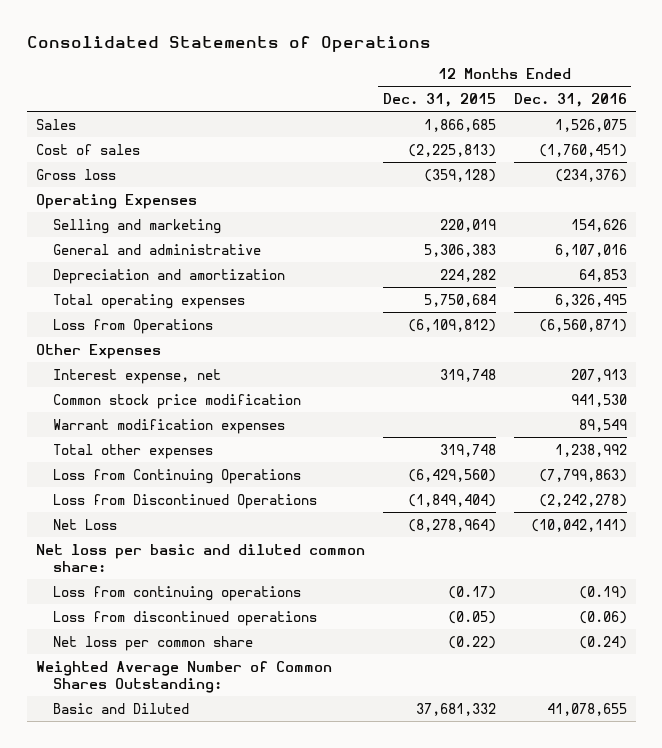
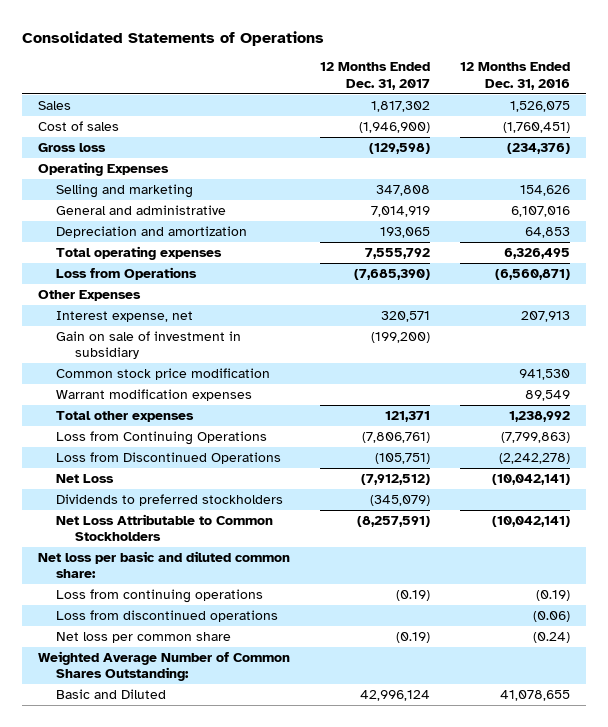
[382,93,496,108] Dec. 31, 2015 -> none
none -> [320,62,431,90] 12 Months Ended Dec. 31, 2017
none -> [56,331,242,360] Gain on sale of investment in subsidiary
none -> [56,494,284,507] Dividends to preferred stockholders
none -> [56,514,274,542] Net Loss Attributable to Common Stockholders

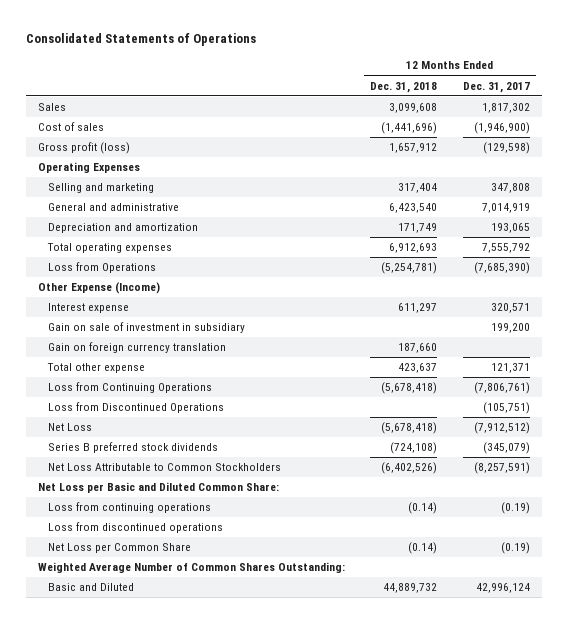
[460,62,571,90] 12 Months Ended Dec. 31, 2016 -> none
none -> [370,81,438,93] Dec. 31, 2018
[37,143,106,153] Gross loss -> [38,142,131,155] Gross profit (loss)
[56,368,271,381] Common stock price modification -> none
[56,389,253,402] Warrant modification expenses -> none
[37,290,141,302] Other Expenses -> [38,282,161,295] Other Expense (Income)
[56,311,194,323] Interest expense, net -> [48,303,130,314] Interest expense
[371,332,431,344] (199,200) -> [490,323,530,334] 199,200
none -> [48,342,227,354] Gain on foreign currency translation
[56,411,195,423] Total other expenses -> [47,363,146,374] Total other expense
[56,494,284,507] Dividends to preferred stockholders -> [48,442,219,454] Series B preferred stock dividends
[37,551,290,579] Net loss per basic and diluted common share: -> [38,482,280,494] Net Loss per Basic and Diluted Common Share:
[56,632,232,644] Net loss per common share -> [48,543,192,554] Net Loss per Common Share

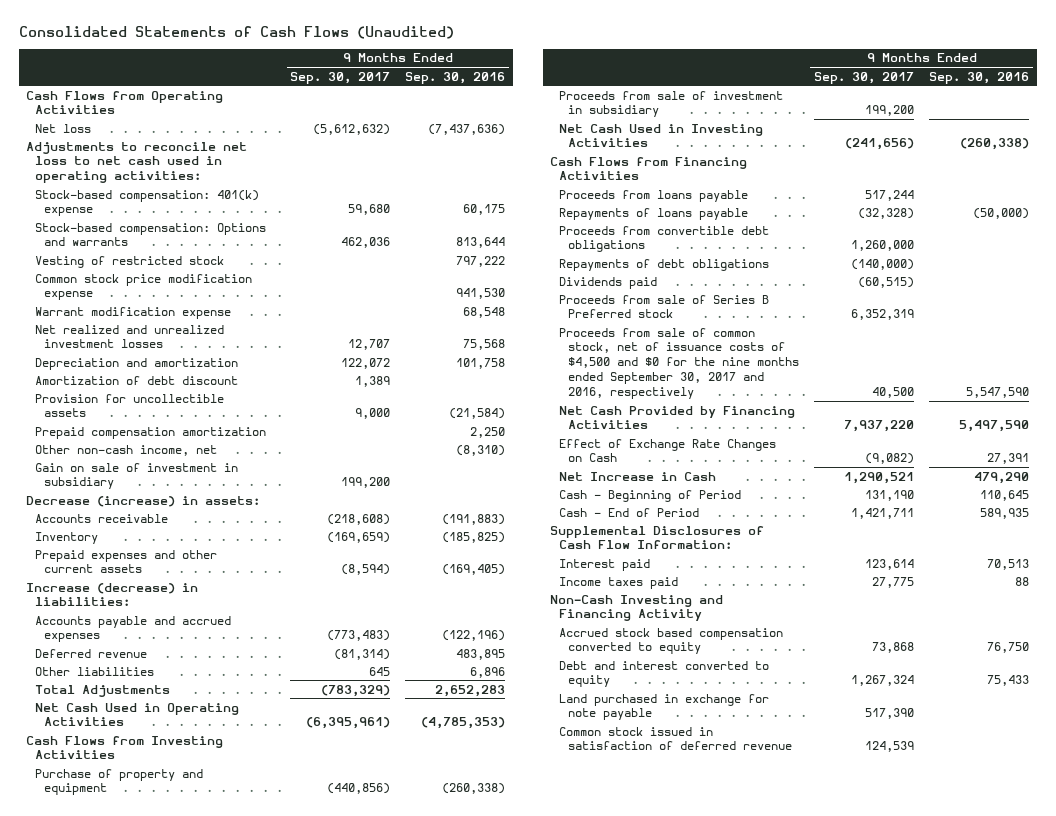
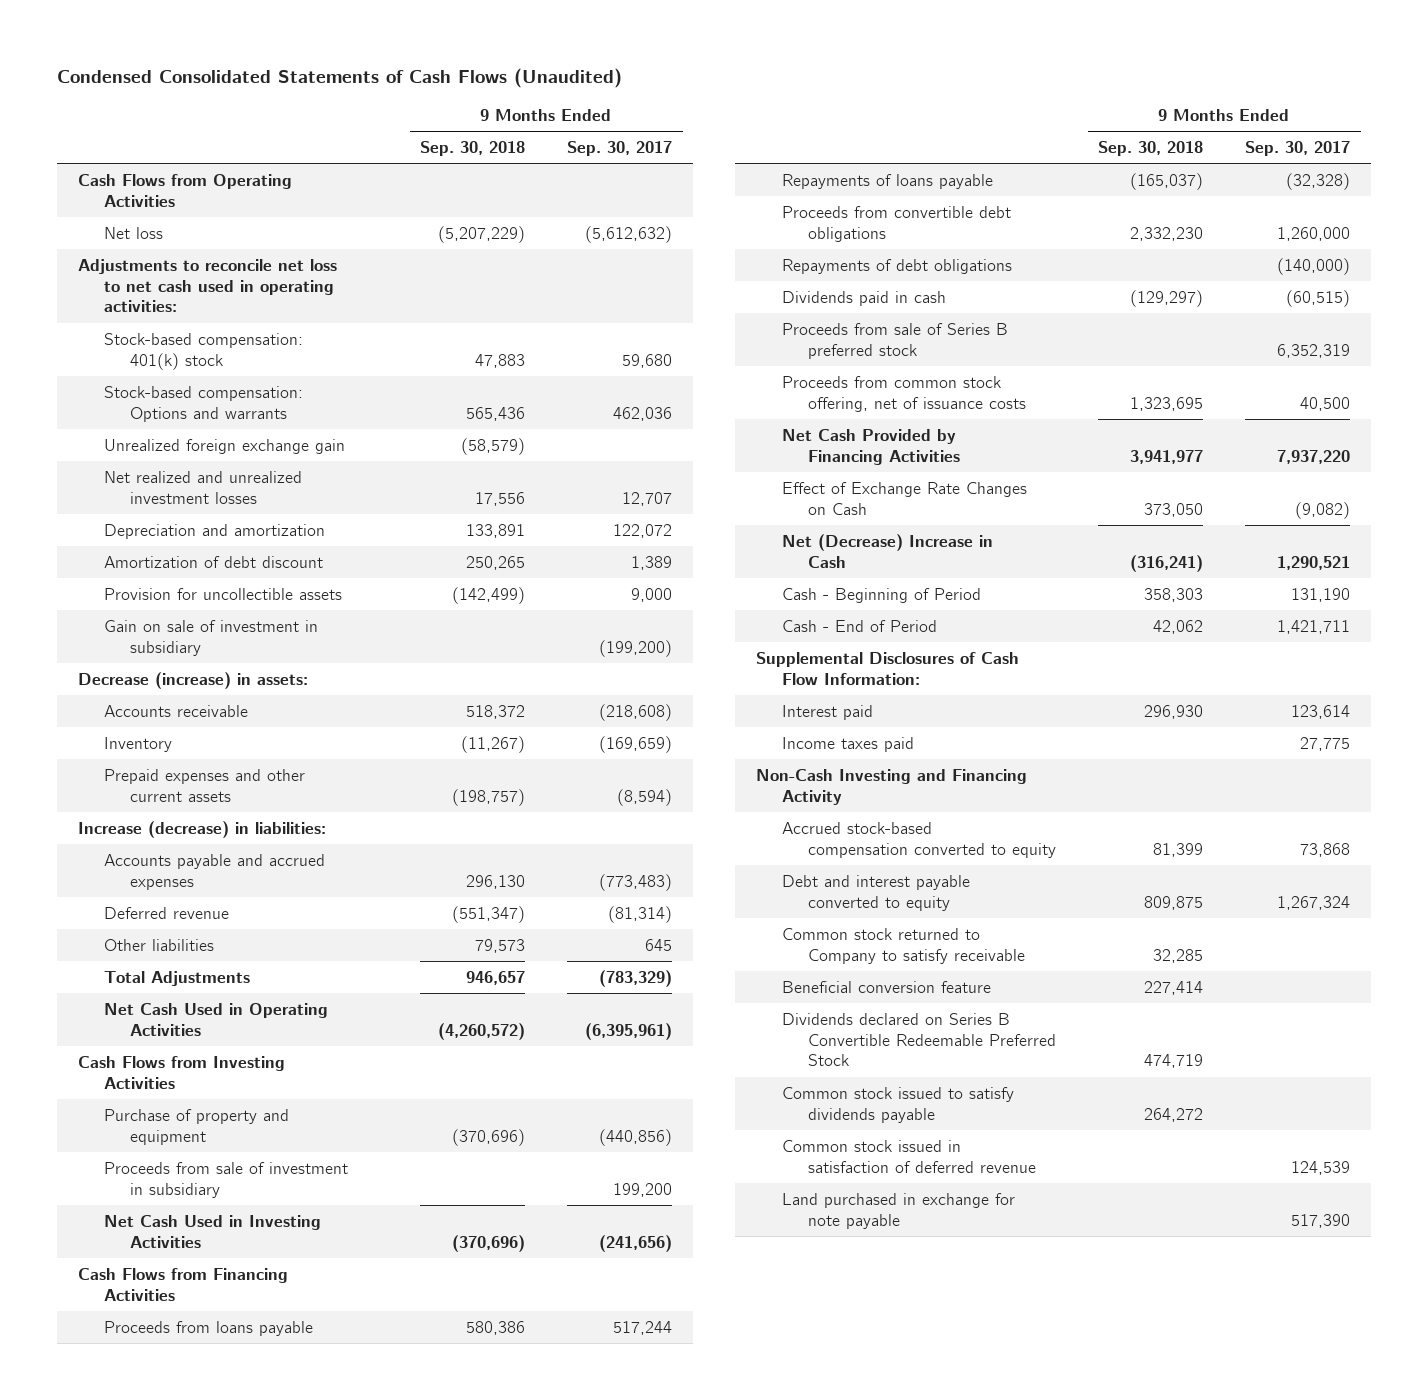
[18,26,454,40] Consolidated Statements of Cash Flows (Unaudited) -> [57,68,623,89] Condensed Consolidated Statements of Cash Flows (Unaudited)
[405,71,506,84] Sep. 30, 2016 -> none
none -> [420,141,526,157] Sep. 30, 2018
[35,189,260,217] Stock-based compensation: 401(k) expense -> [104,332,304,370] Stock-based compensation: 401(k) stock
[35,255,225,268] Vesting of restricted stock -> none
[35,273,253,301] Common stock price modification expense -> none
[35,306,232,319] Warrant modification expense -> none
none -> [104,438,346,454] Unrealized foreign exchange gain
[35,426,267,439] Prepaid compensation amortization -> none
[35,444,218,456] Other non-cash income, net -> none
[341,477,391,489] 199,200 -> [599,639,673,657] (199,200)
[559,276,658,289] Dividends paid -> [781,290,946,306] Dividends paid in cash
[559,294,770,319] Proceeds from sale of Series B Preferred stock -> [781,322,1008,359] Proceeds from sale of Series B preferred stock
[559,327,800,399] Proceeds from sale of common stock, net of issuance costs of $4,500 and $0 for the nine months ended September 30, 2017 and 2016, respectively -> [781,375,1027,412] Proceeds from common stock offering, net of issuance costs
[559,471,717,481] Net Increase in Cash -> [781,533,993,568] Net (Decrease) Increase in Cash
[559,627,784,655] Accrued stock based compensation converted to equity -> [781,821,1057,858] Accrued stock-based compensation converted to equity
[559,660,770,688] Debt and interest converted to equity -> [781,874,970,911] Debt and interest payable converted to equity
none -> [781,927,1026,964] Common stock returned to Company to satisfy receivable
none -> [781,980,991,993] Beneficial conversion feature
none -> [781,1012,1057,1067] Dividends declared on Series B Convertible Redeemable Preferred Stock
none -> [781,1086,1014,1123] Common stock issued to satisfy dividends payable
[559,693,770,721] Land purchased in exchange for note payable -> [781,1192,1015,1229] Land purchased in exchange for note payable

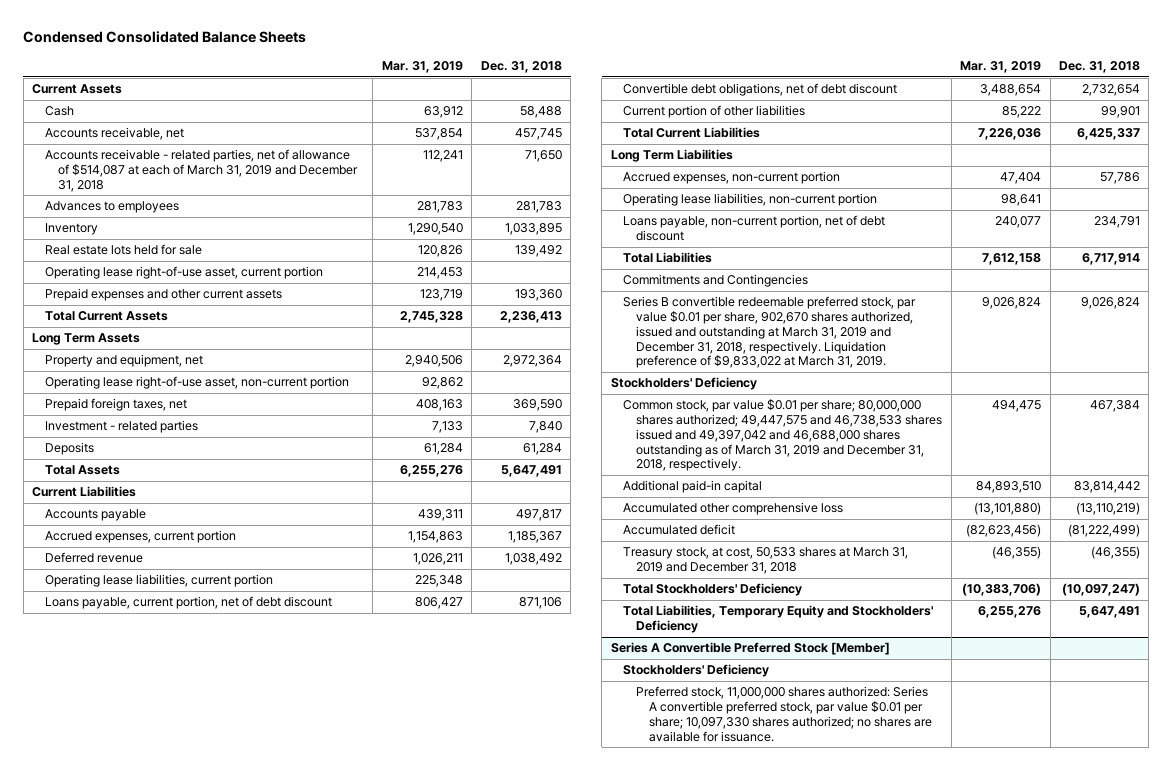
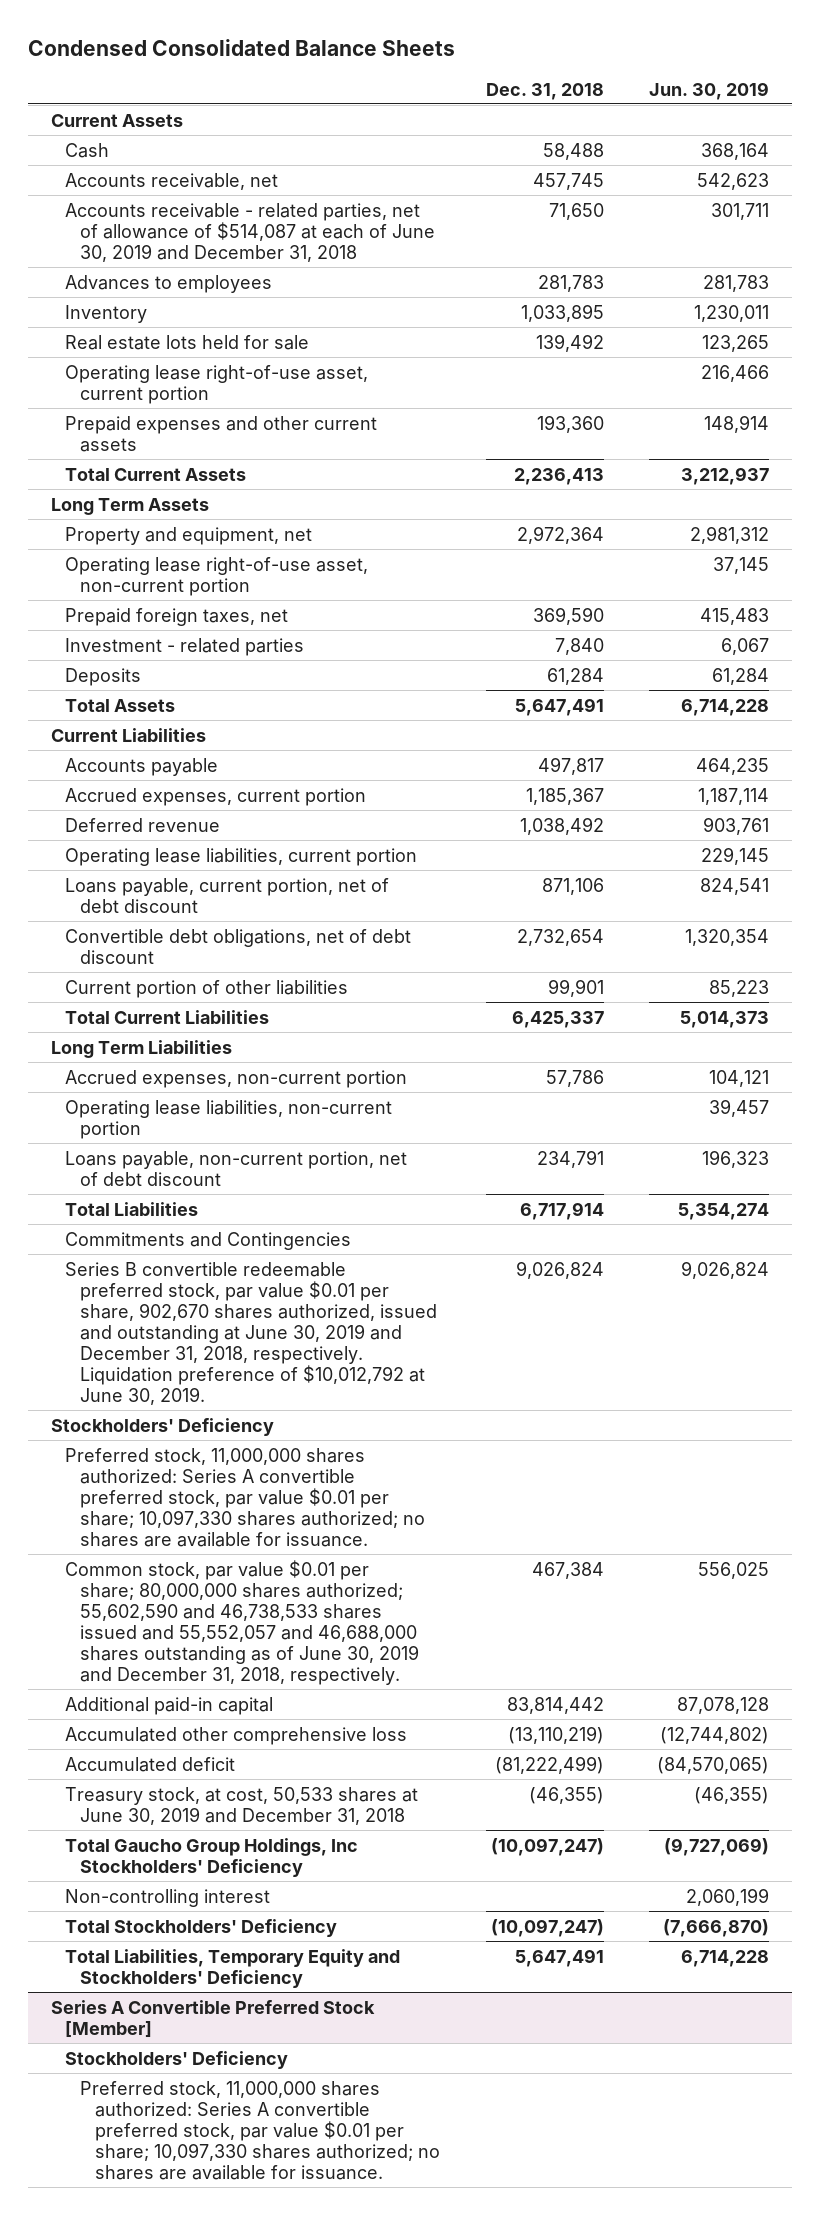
[381,61,463,74] Mar. 31, 2019 -> none
none -> [649,81,770,100] Jun. 30, 2019
[44,149,358,192] Accounts receivable - related parties, net of allowance of $514,087 at each of March 31, 2019 and December 31, 2018 -> [65,202,436,262] Accounts receivable - related parties, net of allowance of $514,087 at each of June 30, 2019 and December 31, 2018
[623,296,917,369] Series B convertible redeemable preferred stock, par value $0.01 per share, 902,670 shares authorized, issued and outstanding at March 31, 2019 and December 31, 2018, respectively. Liquidation preference of $9,833,022 at March 31, 2019. -> [65,1261,438,1405] Series B convertible redeemable preferred stock, par value $0.01 per share, 902,670 shares authorized, issued and outstanding at June 30, 2019 and December 31, 2018, respectively. Liquidation preference of $10,012,792 at June 30, 2019.
none -> [65,1447,426,1547] Preferred stock, 11,000,000 shares authorized: Series A convertible preferred stock, par value $0.01 per share; 10,097,330 shares authorized; no shares are available for issuance.
[623,399,943,472] Common stock, par value $0.01 per share; 80,000,000 shares authorized; 49,447,575 and 46,738,533 shares issued and 49,397,042 and 46,688,000 shares outstanding as of March 31, 2019 and December 31, 2018, respectively. -> [65,1559,420,1685] Common stock, par value $0.01 per share; 80,000,000 shares authorized; 55,602,590 and 46,738,533 shares issued and 55,552,057 and 46,688,000 shares outstanding as of June 30, 2019 and December 31, 2018, respectively.
[623,547,909,575] Treasury stock, at cost, 50,533 shares at March 31, 2019 and December 31, 2018 -> [65,1786,419,1825] Treasury stock, at cost, 50,533 shares at June 30, 2019 and December 31, 2018
none -> [65,1837,359,1877] Total Gaucho Group Holdings, Inc Stockholders' Deficiency
none -> [65,1888,271,1907] Non-controlling interest

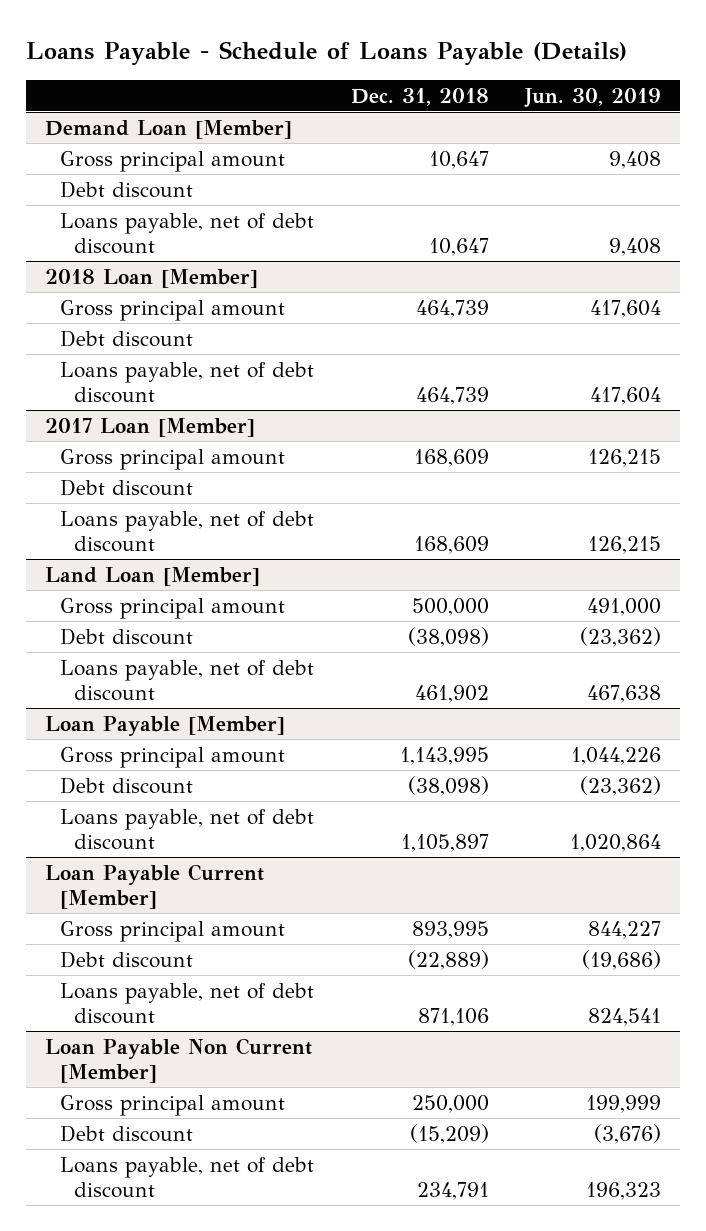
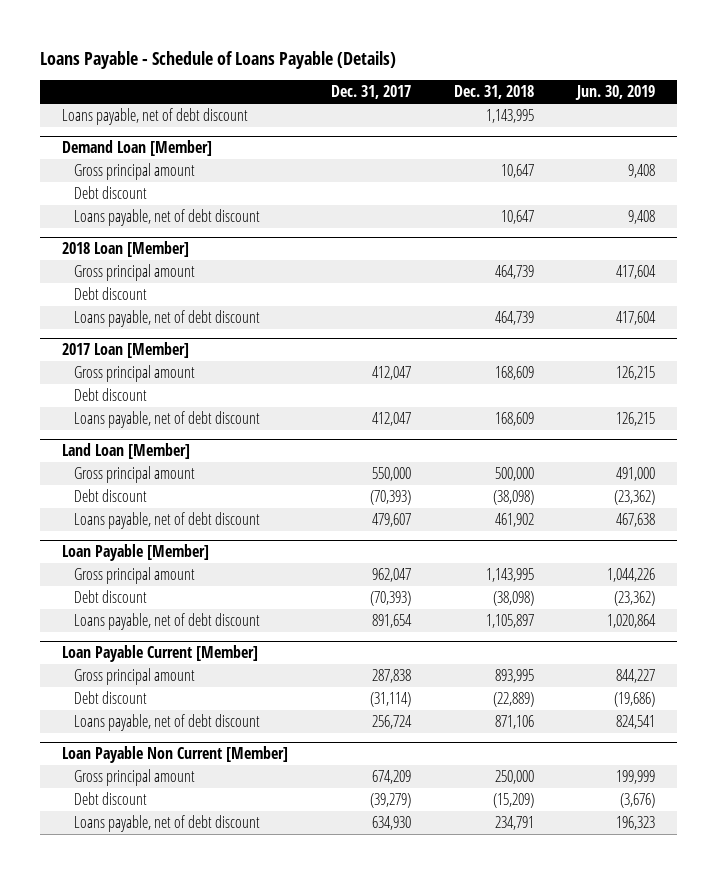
none -> [331,85,412,100] Dec. 31, 2017
none -> [62,108,249,126] Loans payable, net of debt discount

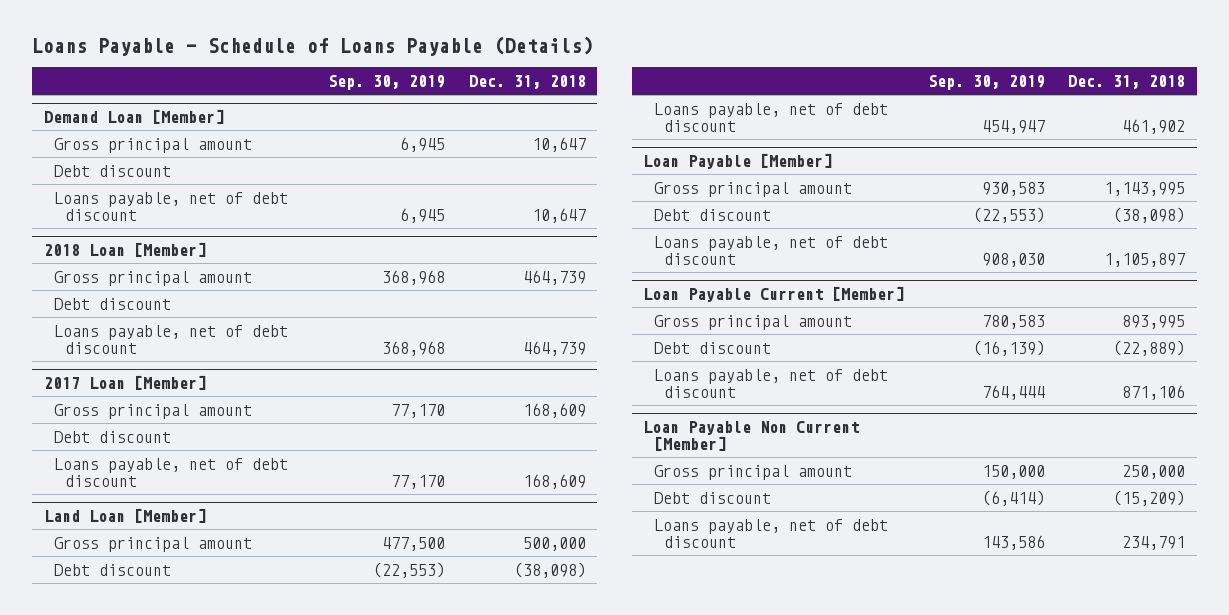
[331,85,412,100] Dec. 31, 2017 -> none
[575,85,656,101] Jun. 30, 2019 -> none
none -> [328,74,446,90] Sep. 30, 2019
[62,108,249,126] Loans payable, net of debt discount -> none

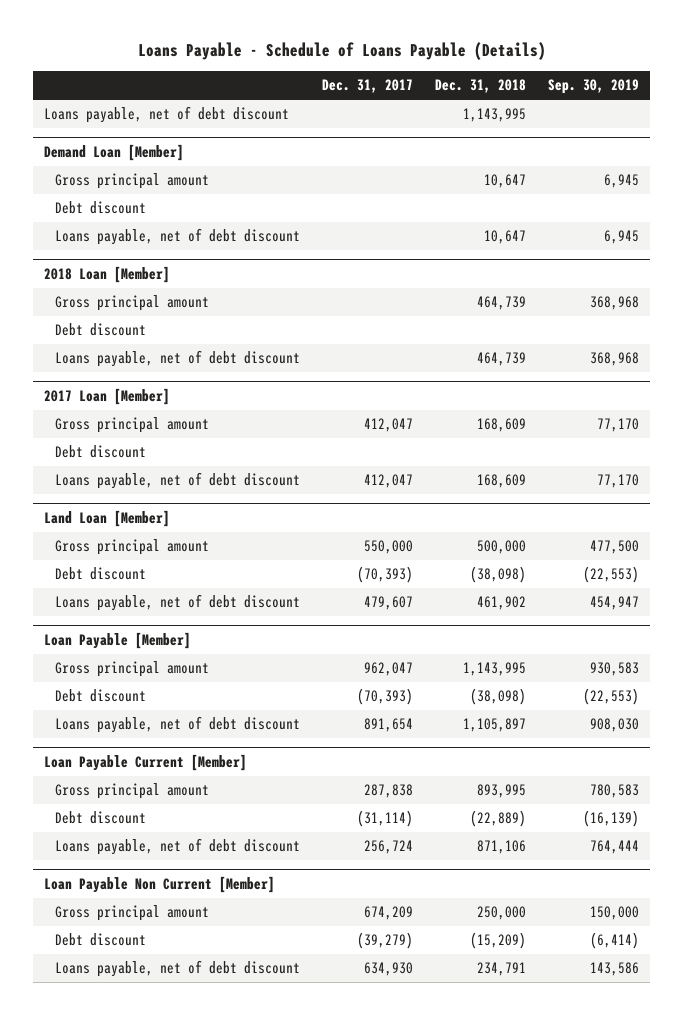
none -> [321,79,413,94] Dec. 31, 2017
none -> [44,106,290,124] Loans payable, net of debt discount

